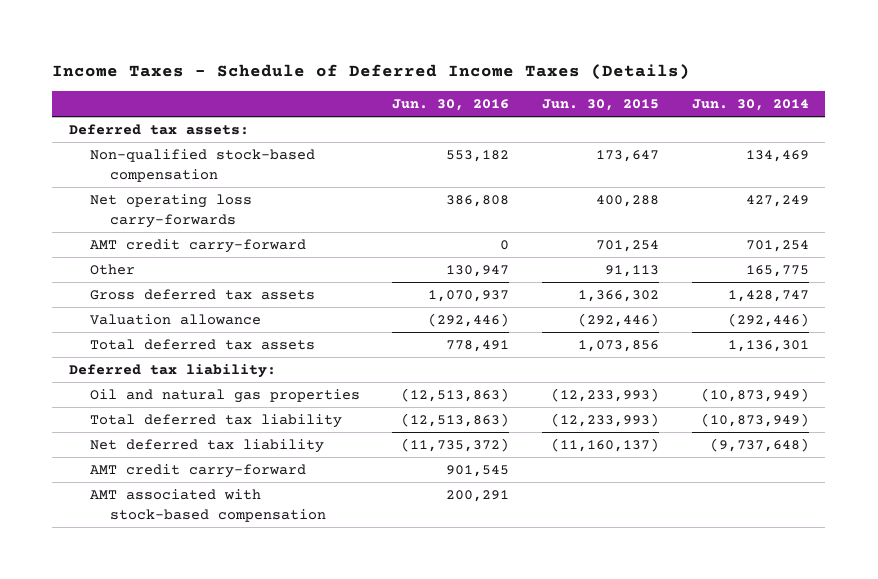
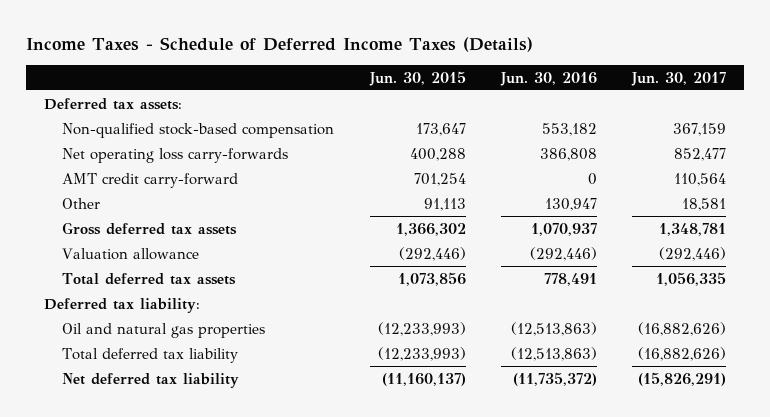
[691,99,809,112] Jun. 30, 2014 -> none
none -> [631,71,727,86] Jun. 30, 2017
[89,464,306,479] AMT credit carry-forward -> none
[89,489,327,522] AMT associated with stock-based compensation -> none

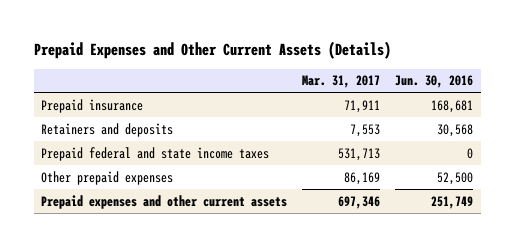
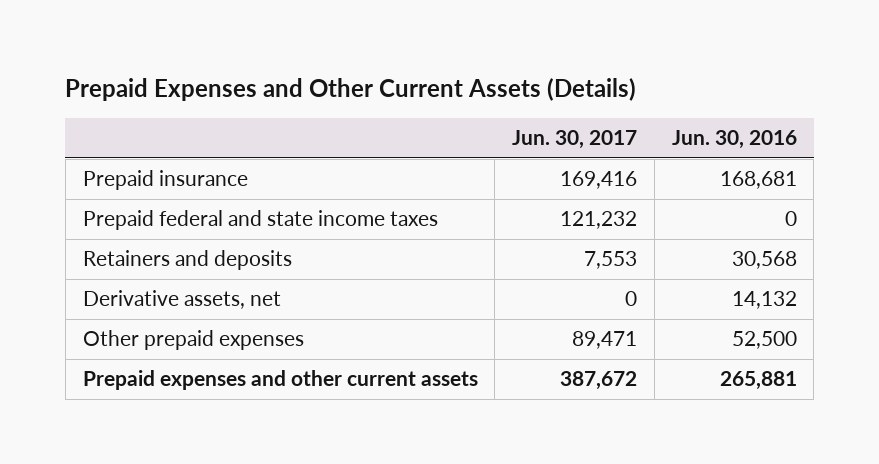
[302,75,381,89] Mar. 31, 2017 -> none
none -> [512,130,638,150] Jun. 30, 2017
[41,122,174,137] Retainers and deposits -> [82,250,292,271] Retainers and deposits
none -> [82,290,281,310] Derivative assets, net
[431,195,474,209] 251,749 -> [719,371,797,391] 265,881

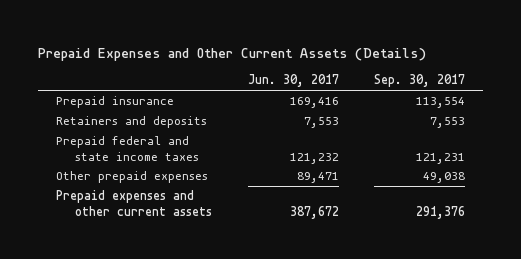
[671,130,797,150] Jun. 30, 2016 -> none
none -> [374,74,466,88] Sep. 30, 2017
[82,290,281,310] Derivative assets, net -> none
[82,210,438,231] Prepaid federal and state income taxes -> [56,136,200,161] Prepaid federal and state income taxes

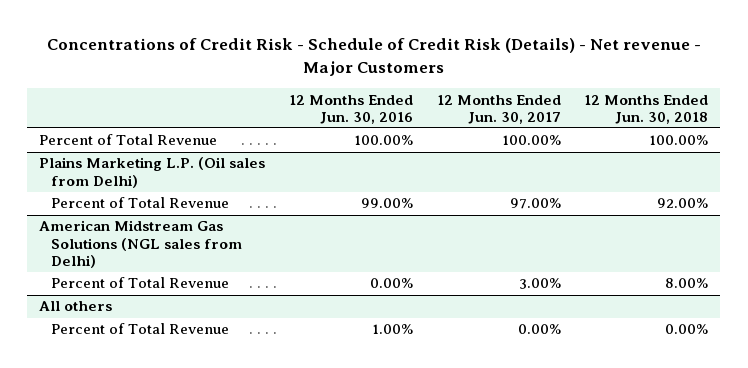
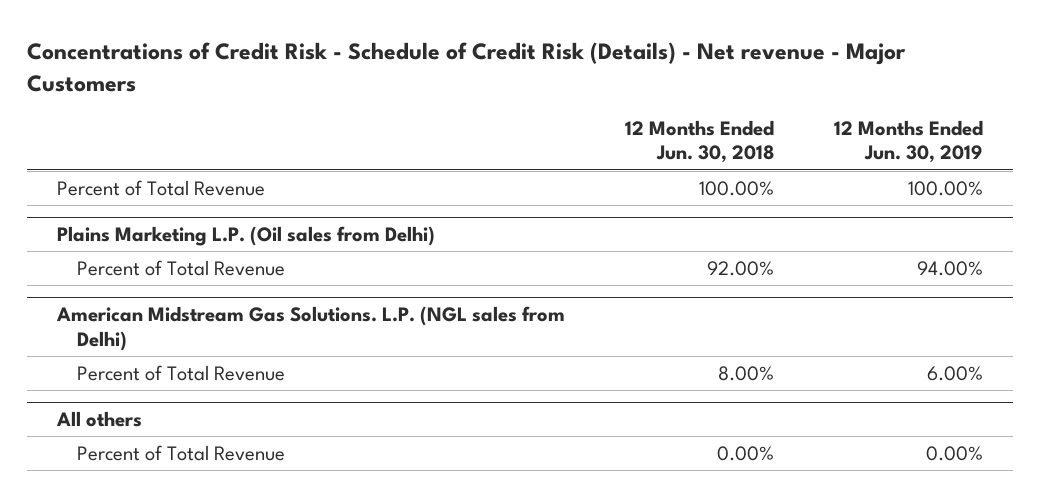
[288,94,413,124] 12 Months Ended Jun. 30, 2016 -> none
[436,94,561,124] 12 Months Ended Jun. 30, 2017 -> none
none -> [833,119,983,164] 12 Months Ended Jun. 30, 2019
[39,220,243,268] American Midstream Gas Solutions (NGL sales from Delhi) -> [56,306,566,351] American Midstream Gas Solutions. L.P. (NGL sales from Delhi)

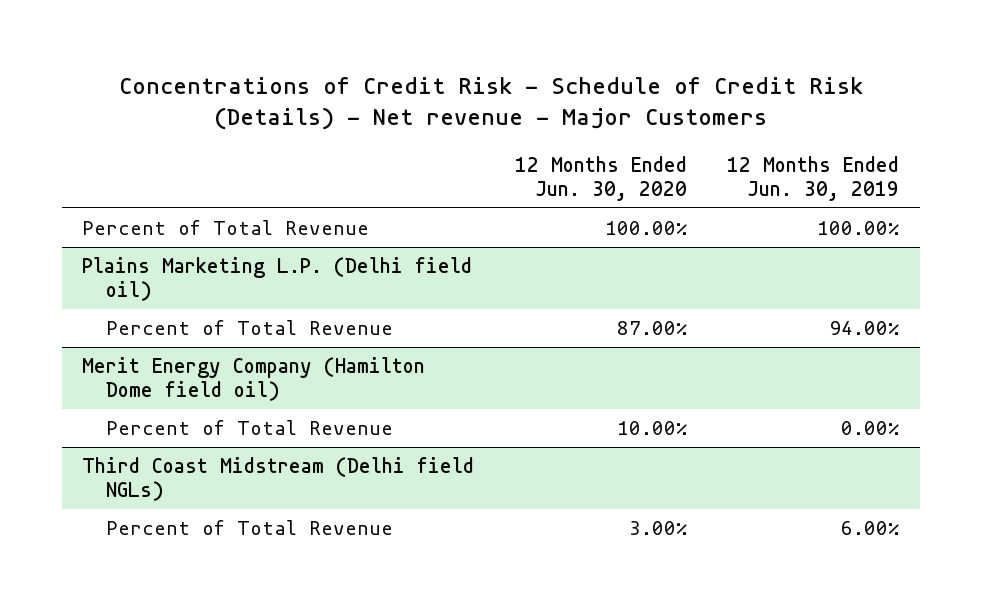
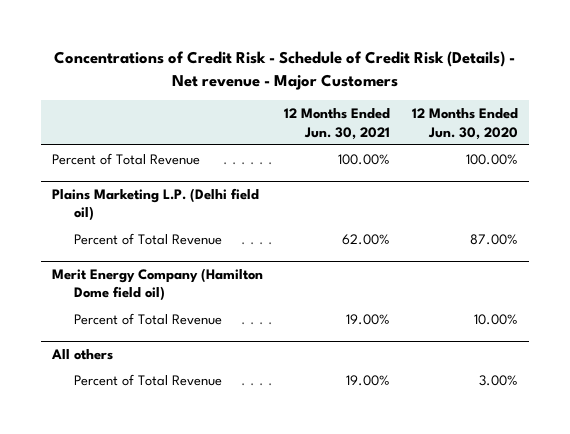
[727,155,900,202] 12 Months Ended Jun. 30, 2019 -> none
none -> [284,108,391,140] 12 Months Ended Jun. 30, 2021
[81,457,474,502] Third Coast Midstream (Delhi field NGLs) -> [50,348,113,360] All others

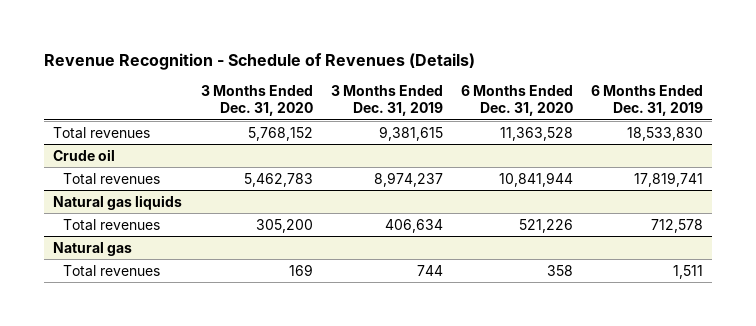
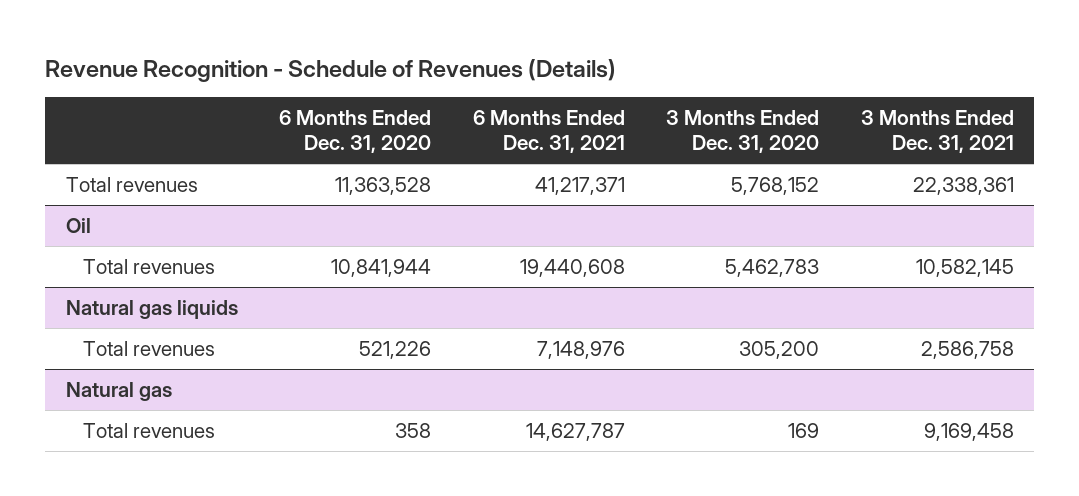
[330,85,443,117] 3 Months Ended Dec. 31, 2019 -> none
[591,85,704,117] 6 Months Ended Dec. 31, 2019 -> none
none -> [472,109,625,154] 6 Months Ended Dec. 31, 2021
none -> [860,109,1014,154] 3 Months Ended Dec. 31, 2021
[53,148,116,161] Crude oil -> [65,217,91,233] Oil

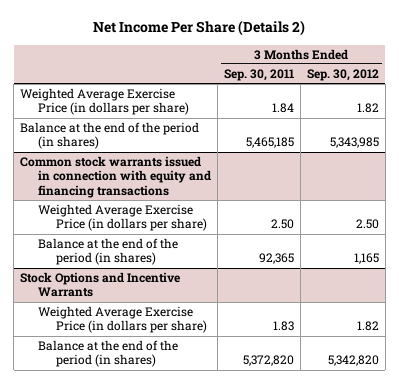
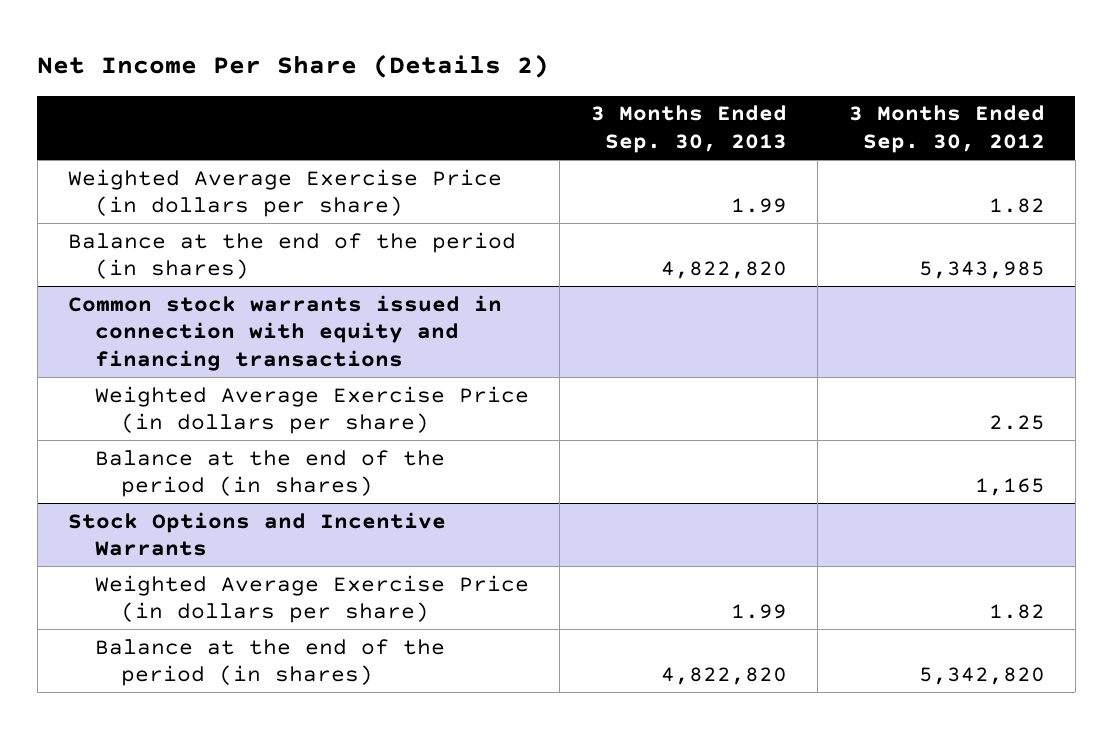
[223,68,294,81] Sep. 30, 2011 -> none
none -> [590,105,787,154] 3 Months Ended Sep. 30, 2013
[355,219,379,230] 2.50 -> [988,415,1045,431] 2.25

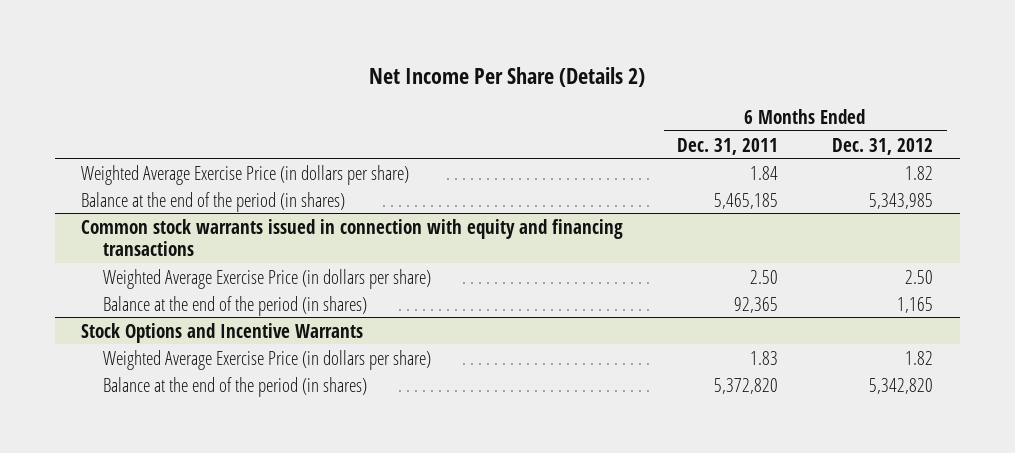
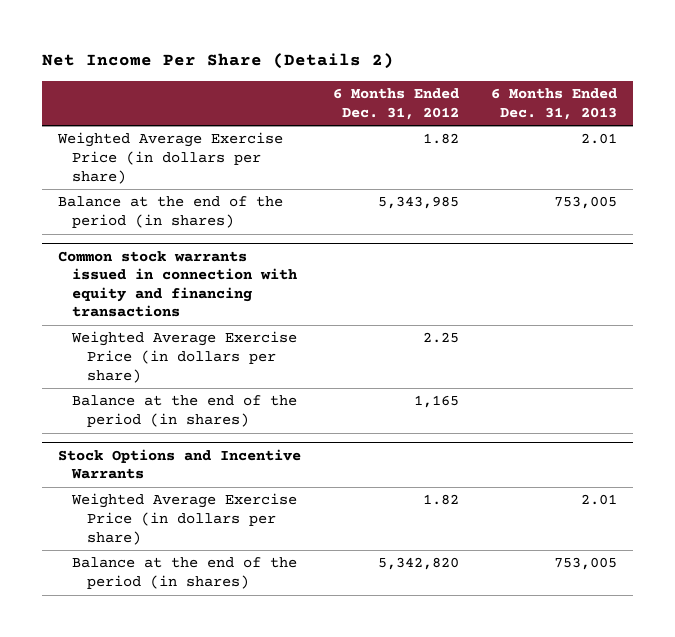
[677,137,779,155] Dec. 31, 2011 -> none
none -> [491,88,618,120] 6 Months Ended Dec. 31, 2013
[905,269,934,284] 2.50 -> [423,332,460,344] 2.25

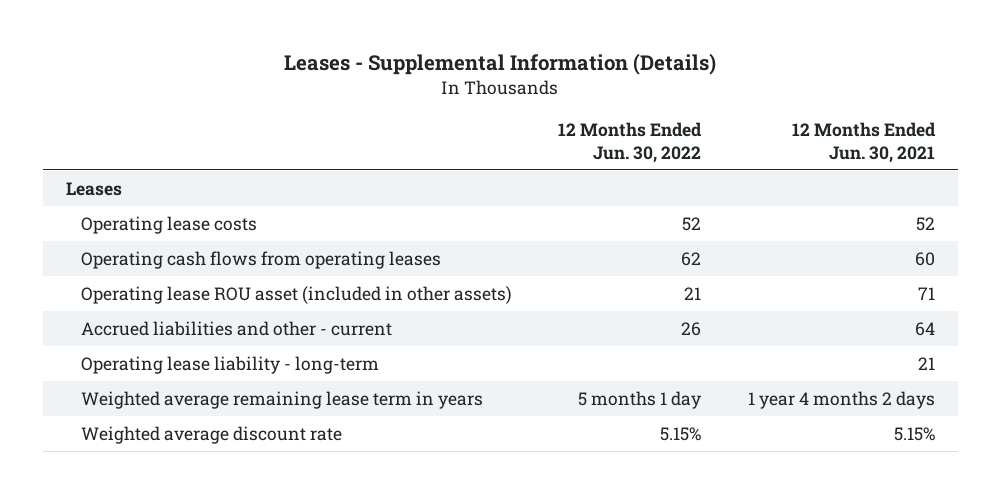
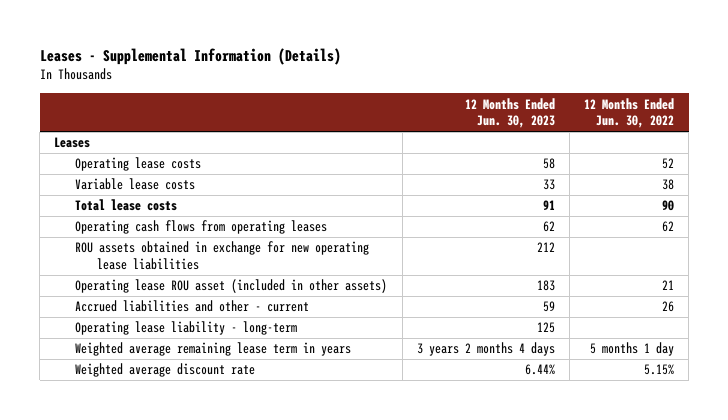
[791,121,936,163] 12 Months Ended Jun. 30, 2021 -> none
none -> [464,97,555,129] 12 Months Ended Jun. 30, 2023
none -> [75,178,196,191] Variable lease costs
none -> [75,199,178,212] Total lease costs
none -> [75,241,370,271] ROU assets obtained in exchange for new operating lease liabilities

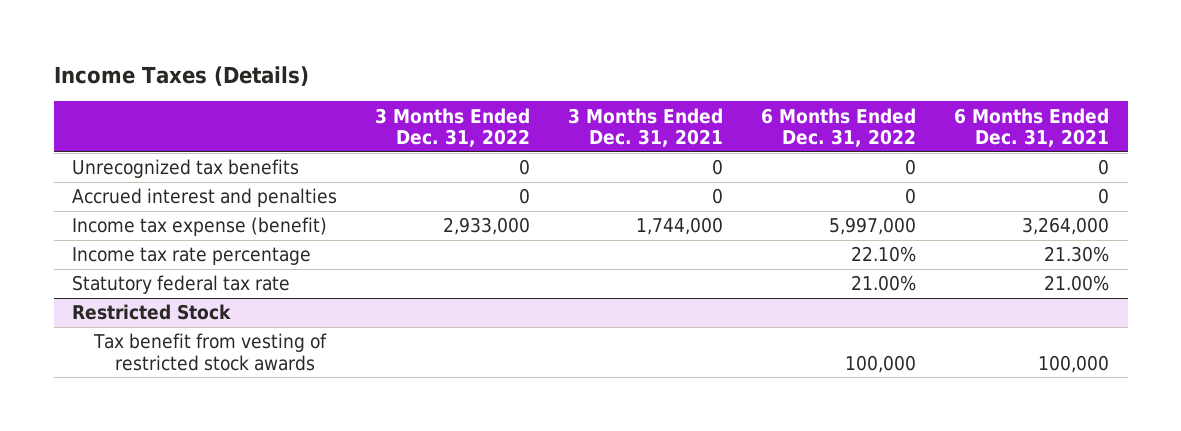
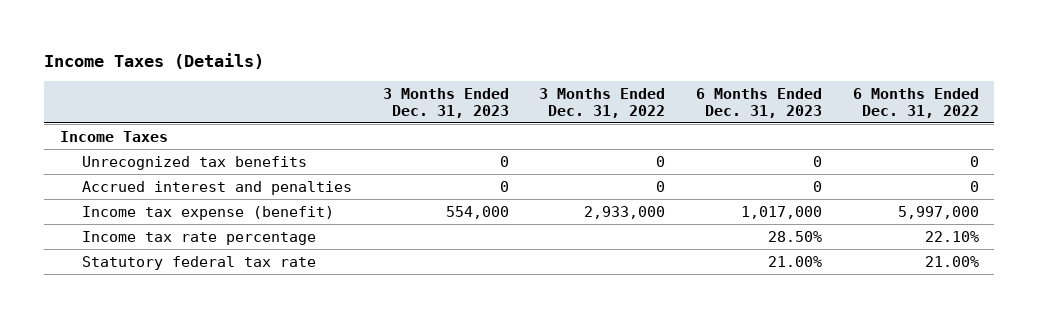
[568,107,724,148] 3 Months Ended Dec. 31, 2021 -> none
[953,107,1109,148] 6 Months Ended Dec. 31, 2021 -> none
none -> [382,87,509,119] 3 Months Ended Dec. 31, 2023
none -> [696,87,823,119] 6 Months Ended Dec. 31, 2023
none -> [59,130,168,142] Income Taxes
[72,304,232,321] Restricted Stock -> none
[92,333,327,372] Tax benefit from vesting of restricted stock awards -> none

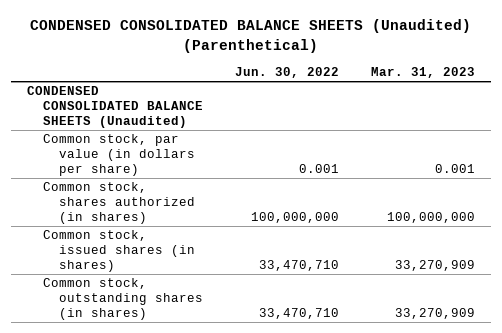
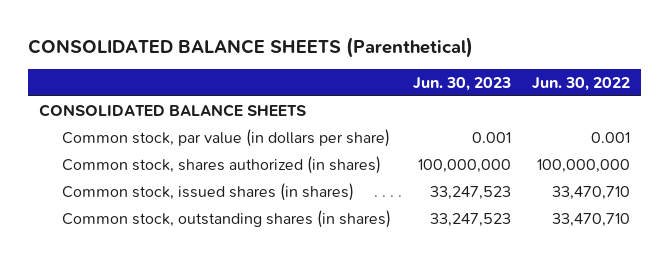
[29,19,471,54] CONDENSED CONSOLIDATED BALANCE SHEETS (Unaudited) (Parenthetical) -> [27,36,473,58] CONSOLIDATED BALANCE SHEETS (Parenthetical)
[371,67,476,79] Mar. 31, 2023 -> none
none -> [412,76,511,91] Jun. 30, 2023
[26,86,204,129] CONDENSED CONSOLIDATED BALANCE SHEETS (Unaudited) -> [38,103,306,117] CONSOLIDATED BALANCE SHEETS

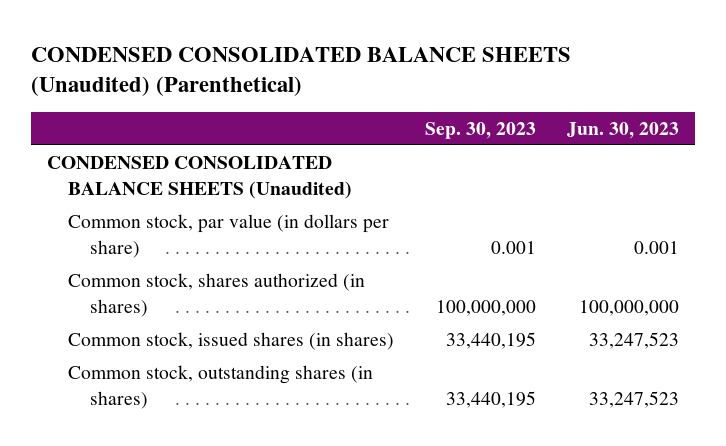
[27,36,473,58] CONSOLIDATED BALANCE SHEETS (Parenthetical) -> [31,46,572,97] CONDENSED CONSOLIDATED BALANCE SHEETS (Unaudited) (Parenthetical)
[531,76,630,91] Jun. 30, 2022 -> none
none -> [425,121,537,139] Sep. 30, 2023
[38,103,306,117] CONSOLIDATED BALANCE SHEETS -> [46,156,353,199] CONDENSED CONSOLIDATED BALANCE SHEETS (Unaudited)

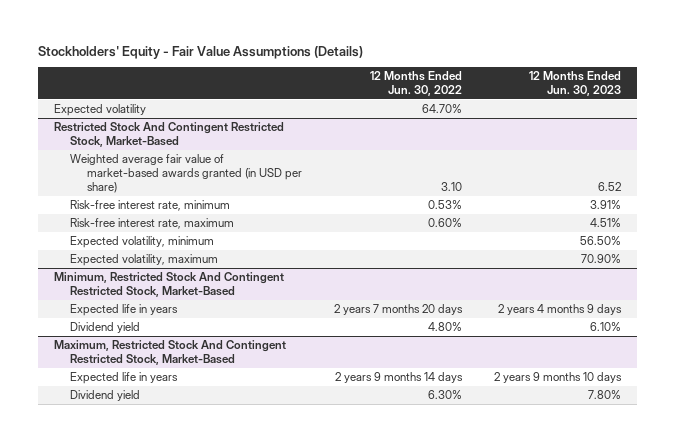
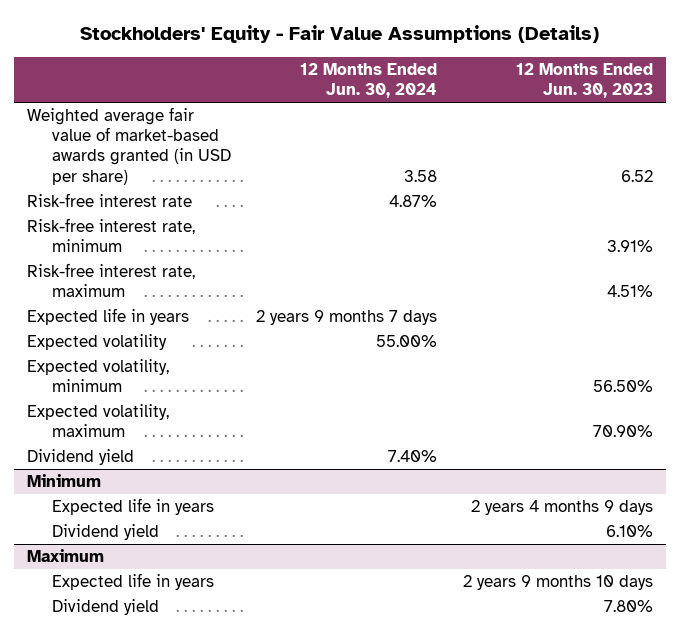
[369,71,462,97] 12 Months Ended Jun. 30, 2022 -> none
none -> [300,63,438,99] 12 Months Ended Jun. 30, 2024
[54,121,285,148] Restricted Stock And Contingent Restricted Stock, Market-Based -> none
none -> [27,193,193,208] Risk-free interest rate
none -> [27,308,190,326] Expected life in years
[54,103,147,116] Expected volatility -> [27,334,168,351] Expected volatility
[54,271,285,298] Minimum, Restricted Stock And Contingent Restricted Stock, Market-Based -> none
none -> [27,449,135,466] Dividend yield
none -> [27,474,102,488] Minimum
[54,339,287,366] Maximum, Restricted Stock And Contingent Restricted Stock, Market-Based -> none
none -> [27,549,105,563] Maximum

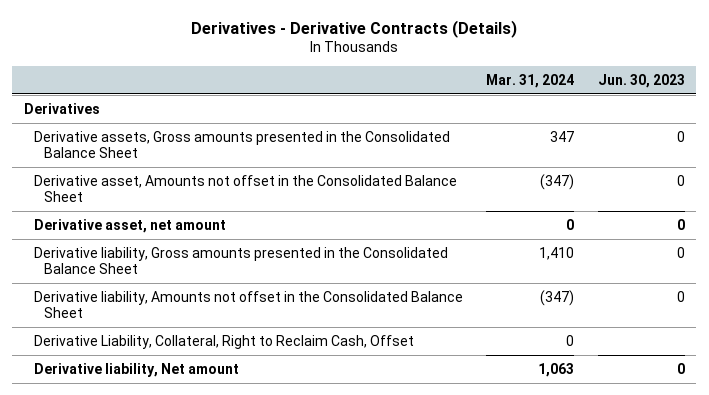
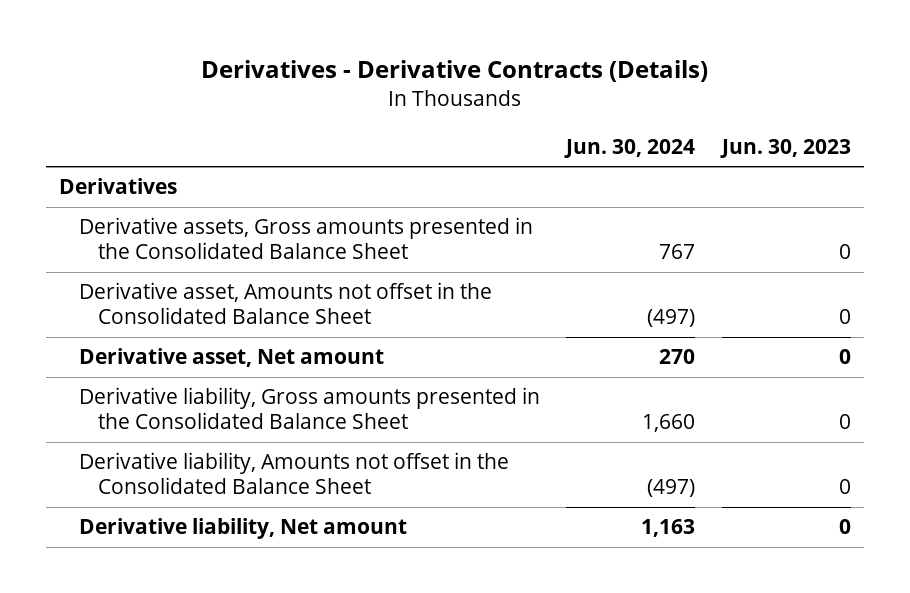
[486,73,575,88] Mar. 31, 2024 -> none
none -> [564,138,696,158] Jun. 30, 2024
[33,218,226,233] Derivative asset, net amount -> [78,348,384,368] Derivative asset, Net amount
[33,334,414,349] Derivative Liability, Collateral, Right to Reclaim Cash, Offset -> none

